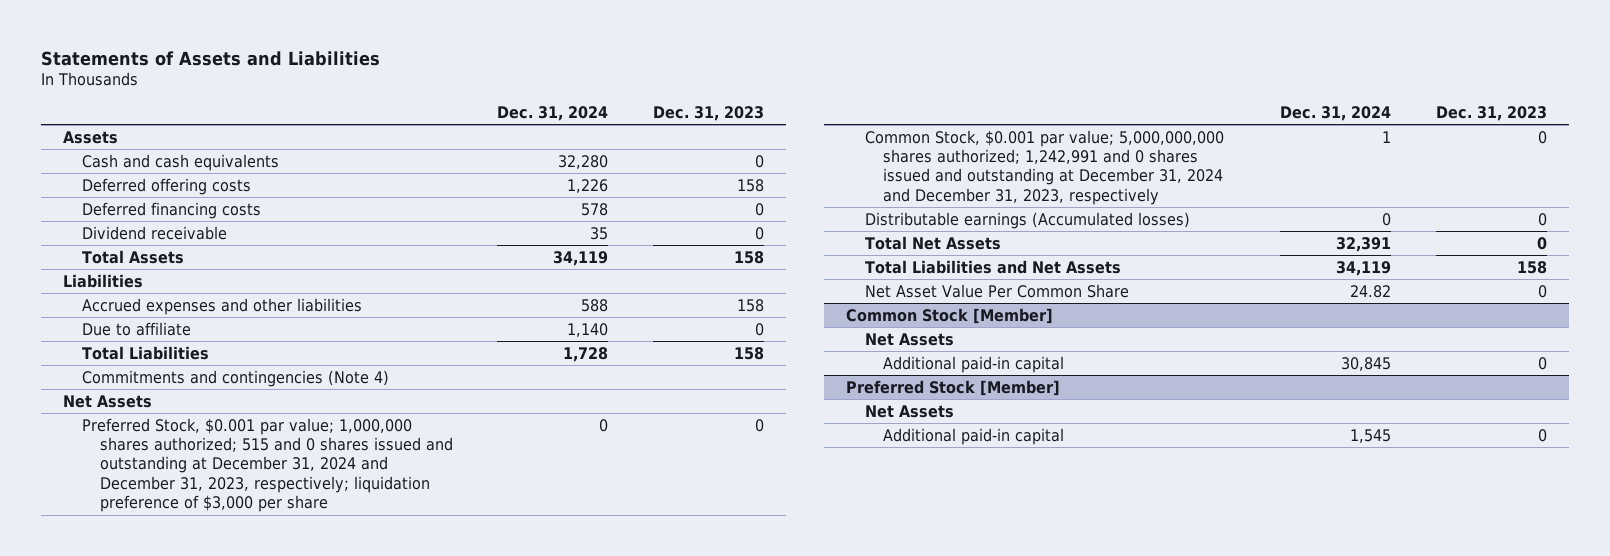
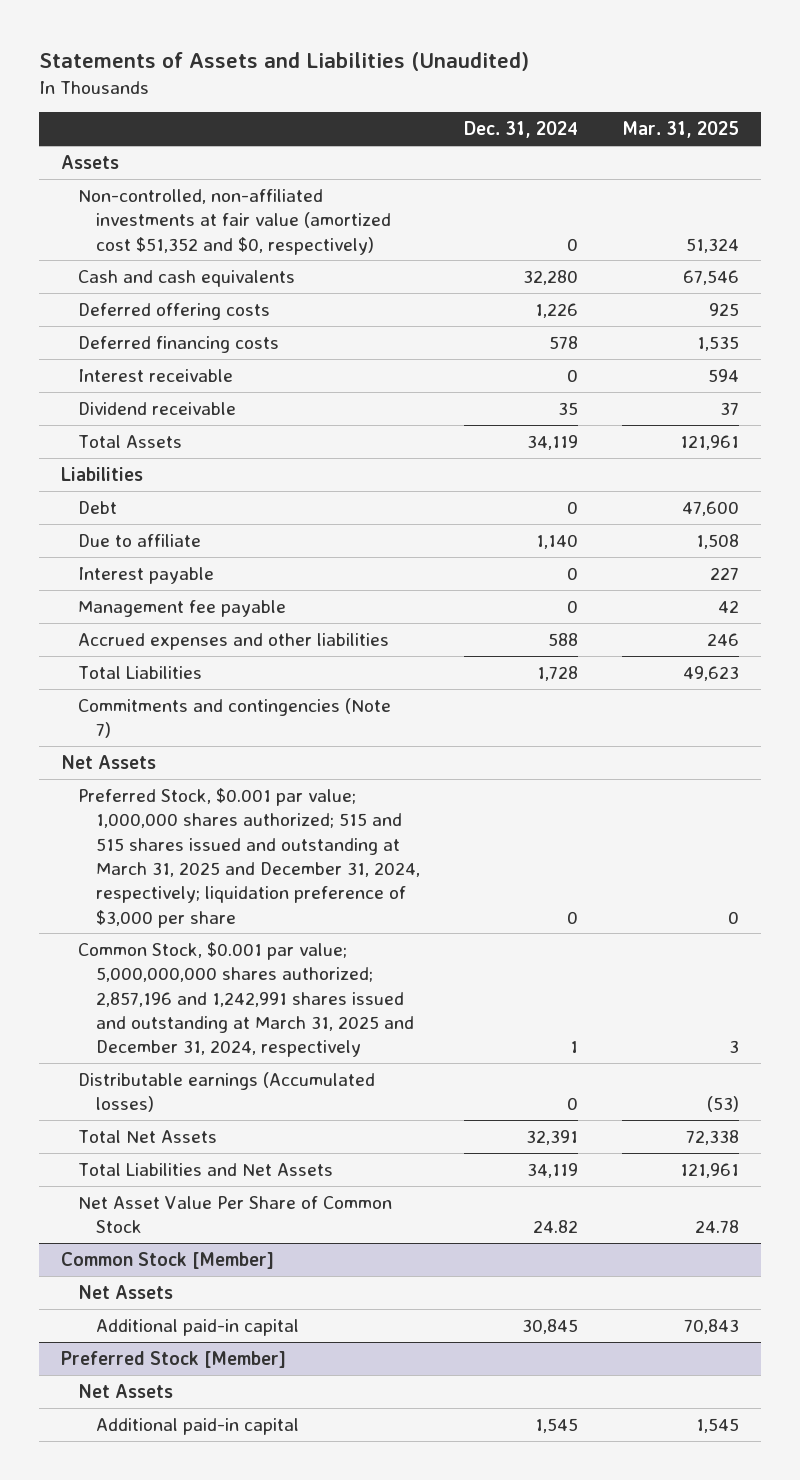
[40,50,380,66] Statements of Assets and Liabilities -> [38,51,529,71] Statements of Assets and Liabilities (Unaudited)
[652,106,764,122] Dec. 31, 2023 -> none
none -> [621,121,739,139] Mar. 31, 2025
none -> [78,188,392,255] Non-controlled, non-affiliated investments at fair value (amortized cost $51,352 and $0, respectively)
none -> [78,368,234,382] Interest receivable
none -> [78,500,118,514] Debt
none -> [78,566,215,584] Interest payable
none -> [78,599,287,617] Management fee payable
[81,297,362,315] Accrued expenses and other liabilities -> [78,632,390,650] Accrued expenses and other liabilities
[81,369,389,387] Commitments and contingencies (Note 4) -> [78,697,392,739] Commitments and contingencies (Note 7)
[81,417,454,513] Preferred Stock, $0.001 par value; 1,000,000 shares authorized; 515 and 0 shares issued and outstanding at December 31, 2024 and December 31, 2023, respectively; liquidation preference of $3,000 per share -> [78,787,421,928] Preferred Stock, $0.001 par value; 1,000,000 shares authorized; 515 and 515 shares issued and outstanding at March 31, 2025 and December 31, 2024, respectively; liquidation preference of $3,000 per share
[864,129,1224,205] Common Stock, $0.001 par value; 5,000,000,000 shares authorized; 1,242,991 and 0 shares issued and outstanding at December 31, 2024 and December 31, 2023, respectively -> [78,941,415,1058] Common Stock, $0.001 par value; 5,000,000,000 shares authorized; 2,857,196 and 1,242,991 shares issued and outstanding at March 31, 2025 and December 31, 2024, respectively
[864,283,1129,298] Net Asset Value Per Common Share -> [78,1195,393,1234] Net Asset Value Per Share of Common Stock

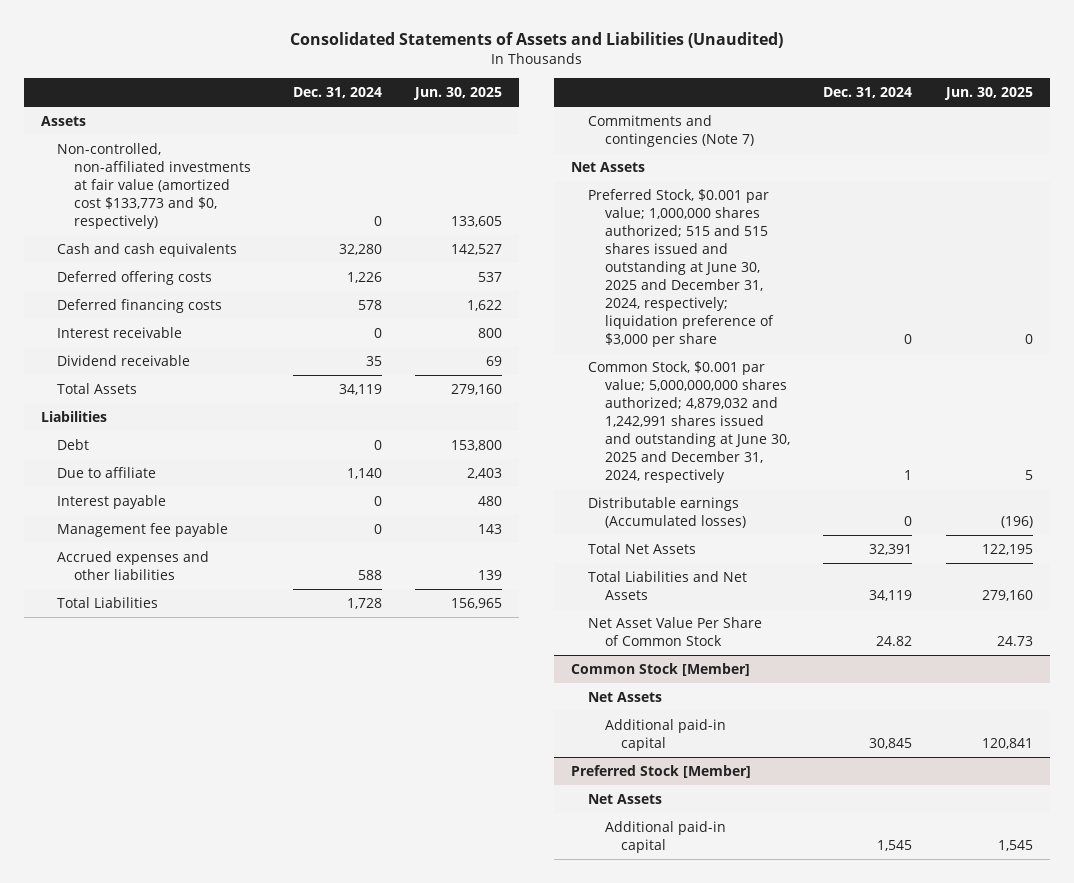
[38,51,529,71] Statements of Assets and Liabilities (Unaudited) -> [289,32,783,49] Consolidated Statements of Assets and Liabilities (Unaudited)
[621,121,739,139] Mar. 31, 2025 -> none
none -> [413,87,503,101] Jun. 30, 2025
[78,188,392,255] Non-controlled, non-affiliated investments at fair value (amortized cost $51,352 and $0, respectively) -> [57,143,251,229] Non-controlled, non-affiliated investments at fair value (amortized cost $133,773 and $0, respectively)
[78,787,421,928] Preferred Stock, $0.001 par value; 1,000,000 shares authorized; 515 and 515 shares issued and outstanding at March 31, 2025 and December 31, 2024, respectively; liquidation preference of $3,000 per share -> [587,189,774,347] Preferred Stock, $0.001 par value; 1,000,000 shares authorized; 515 and 515 shares issued and outstanding at June 30, 2025 and December 31, 2024, respectively; liquidation preference of $3,000 per share
[78,941,415,1058] Common Stock, $0.001 par value; 5,000,000,000 shares authorized; 2,857,196 and 1,242,991 shares issued and outstanding at March 31, 2025 and December 31, 2024, respectively -> [587,361,790,483] Common Stock, $0.001 par value; 5,000,000,000 shares authorized; 4,879,032 and 1,242,991 shares issued and outstanding at June 30, 2025 and December 31, 2024, respectively

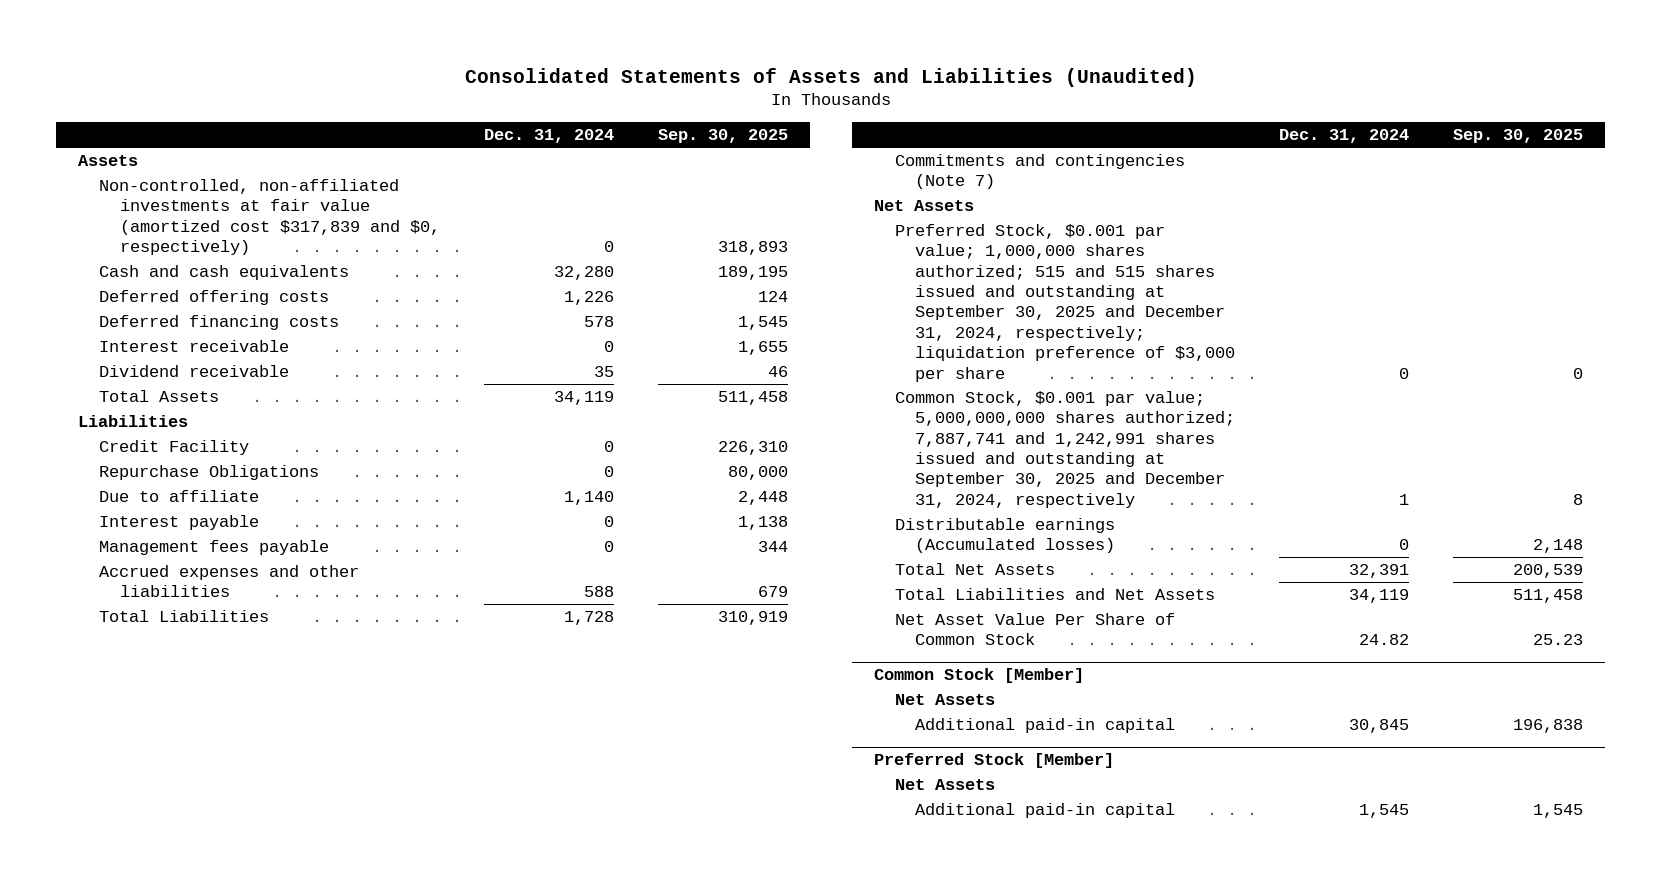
[413,87,503,101] Jun. 30, 2025 -> none
none -> [657,129,788,144] Sep. 30, 2025
[57,143,251,229] Non-controlled, non-affiliated investments at fair value (amortized cost $133,773 and $0, respectively) -> [98,179,440,256] Non-controlled, non-affiliated investments at fair value (amortized cost $317,839 and $0, respectively)
[57,439,90,451] Debt -> none
none -> [98,440,249,456] Credit Facility
none -> [98,465,319,481] Repurchase Obligations
[57,523,229,538] Management fee payable -> [98,540,329,556] Management fees payable
[587,189,774,347] Preferred Stock, $0.001 par value; 1,000,000 shares authorized; 515 and 515 shares issued and outstanding at June 30, 2025 and December 31, 2024, respectively; liquidation preference of $3,000 per share -> [894,224,1236,382] Preferred Stock, $0.001 par value; 1,000,000 shares authorized; 515 and 515 shares issued and outstanding at September 30, 2025 and December 31, 2024, respectively; liquidation preference of $3,000 per share
[587,361,790,483] Common Stock, $0.001 par value; 5,000,000,000 shares authorized; 4,879,032 and 1,242,991 shares issued and outstanding at June 30, 2025 and December 31, 2024, respectively -> [894,391,1236,508] Common Stock, $0.001 par value; 5,000,000,000 shares authorized; 7,887,741 and 1,242,991 shares issued and outstanding at September 30, 2025 and December 31, 2024, respectively

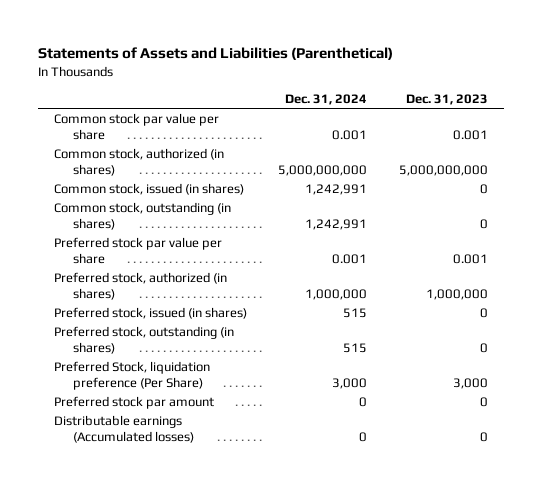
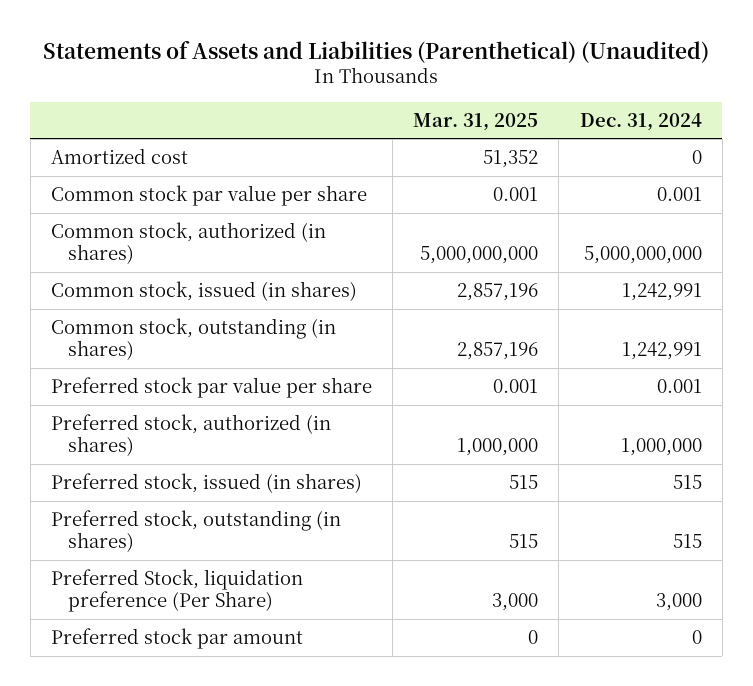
[37,47,393,61] Statements of Assets and Liabilities (Parenthetical) -> [43,40,710,63] Statements of Assets and Liabilities (Parenthetical) (Unaudited)
[405,94,488,106] Dec. 31, 2023 -> none
none -> [413,112,539,131] Mar. 31, 2025
none -> [50,147,188,164] Amortized cost
[53,414,194,443] Distributable earnings (Accumulated losses) -> none

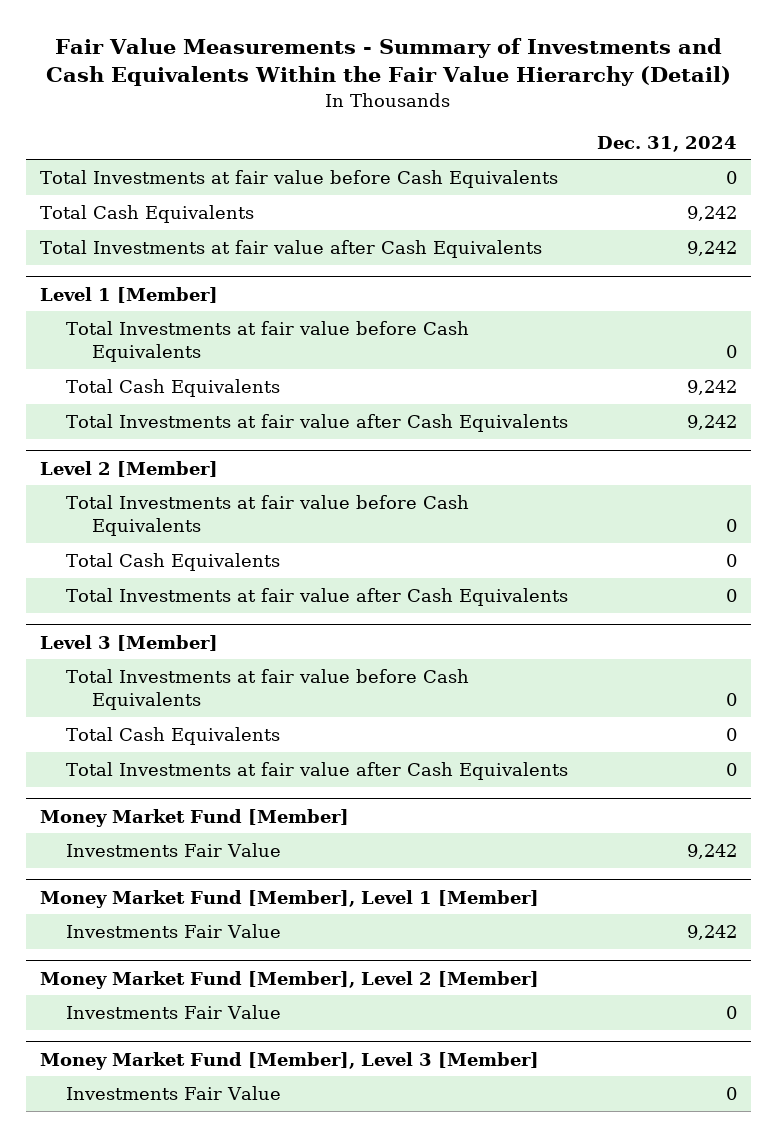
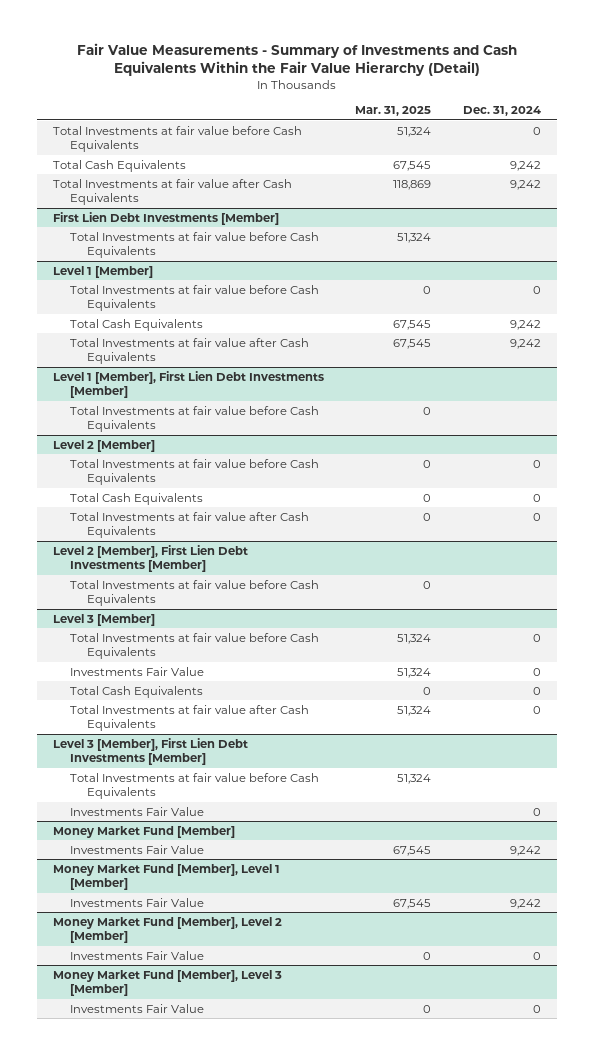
none -> [355,105,432,116] Mar. 31, 2025
none -> [52,211,279,225] First Lien Debt Investments [Member]
none -> [70,231,320,259] Total Investments at fair value before Cash Equivalents
none -> [52,370,324,399] Level 1 [Member], First Lien Debt Investments [Member]
none -> [70,405,320,433] Total Investments at fair value before Cash Equivalents
none -> [52,544,248,573] Level 2 [Member], First Lien Debt Investments [Member]
none -> [70,579,320,607] Total Investments at fair value before Cash Equivalents
none -> [70,666,205,676] Investments Fair Value
none -> [52,737,248,766] Level 3 [Member], First Lien Debt Investments [Member]
none -> [70,772,320,800] Total Investments at fair value before Cash Equivalents
none -> [70,806,205,816] Investments Fair Value

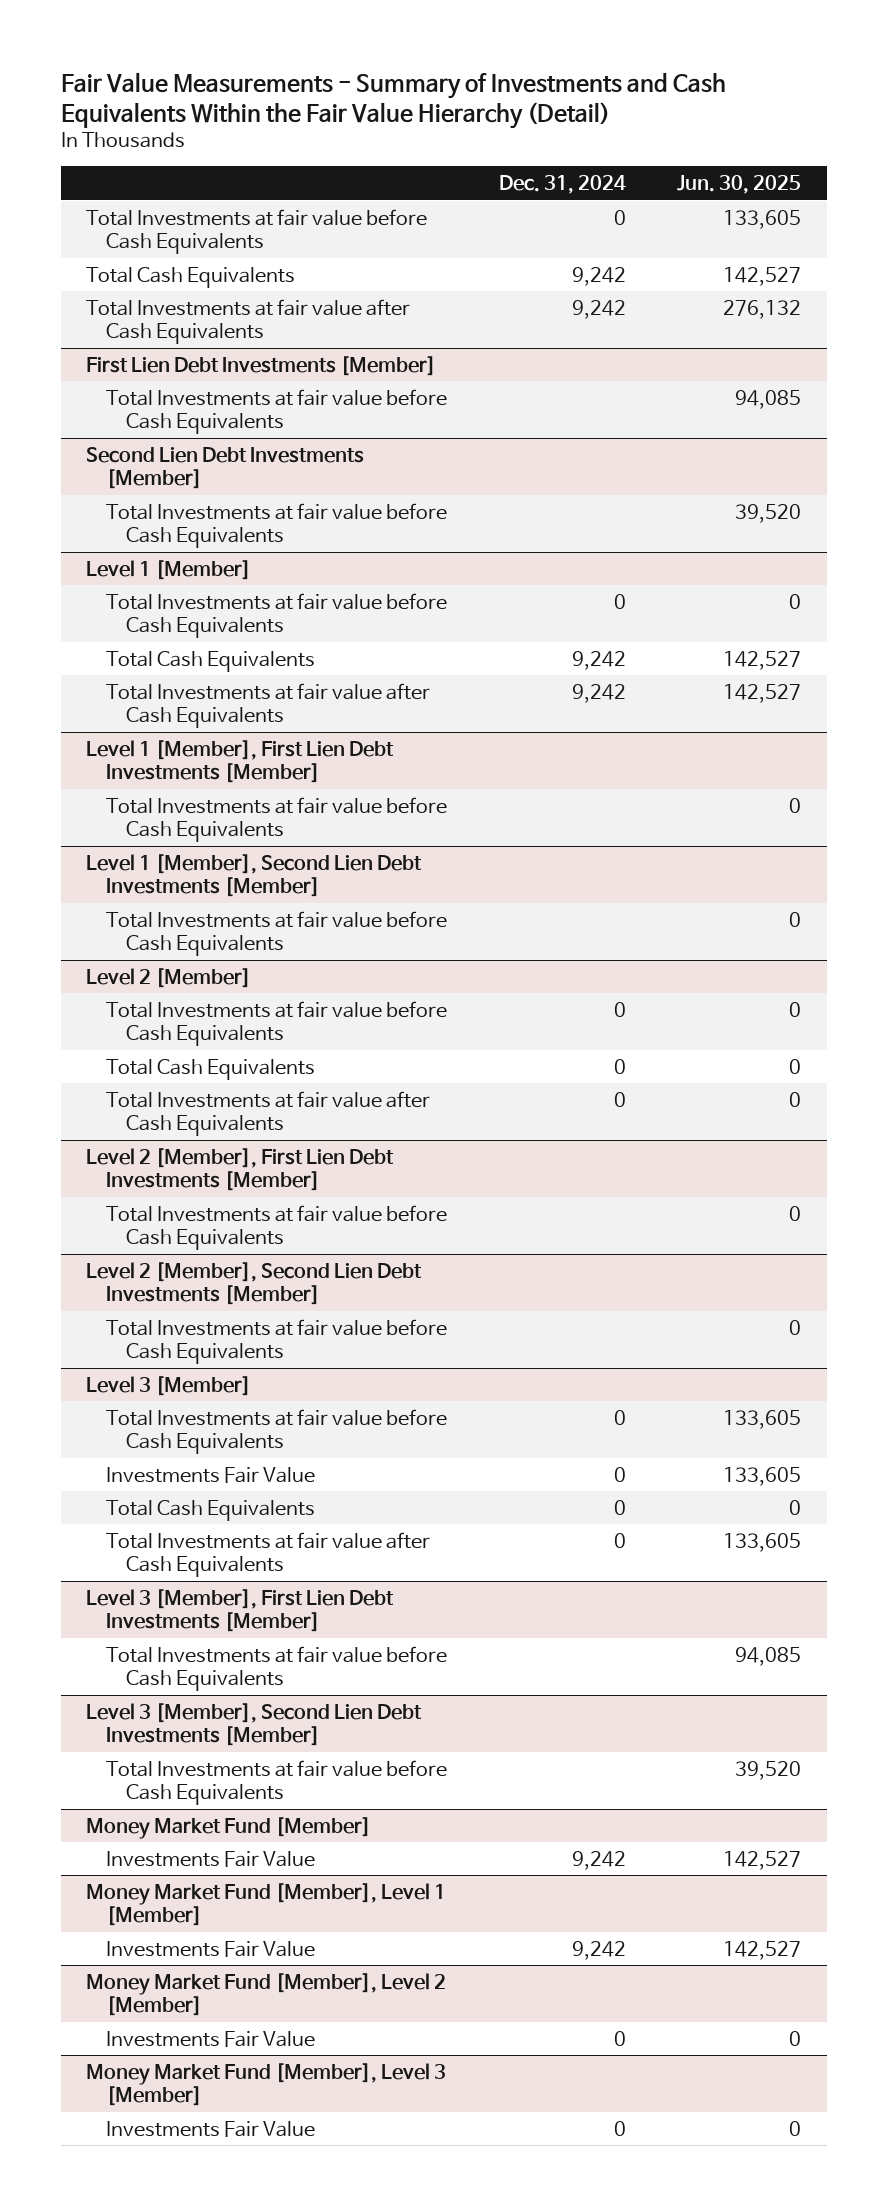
[355,105,432,116] Mar. 31, 2025 -> none
none -> [677,174,802,194] Jun. 30, 2025
none -> [86,446,365,489] Second Lien Debt Investments [Member]
none -> [106,502,448,548] Total Investments at fair value before Cash Equivalents
none -> [86,853,423,897] Level 1 [Member], Second Lien Debt Investments [Member]
none -> [106,910,448,956] Total Investments at fair value before Cash Equivalents
none -> [86,1261,423,1305] Level 2 [Member], Second Lien Debt Investments [Member]
none -> [106,1318,448,1364] Total Investments at fair value before Cash Equivalents
[70,806,205,816] Investments Fair Value -> none
none -> [86,1702,423,1746] Level 3 [Member], Second Lien Debt Investments [Member]
none -> [106,1759,448,1805] Total Investments at fair value before Cash Equivalents

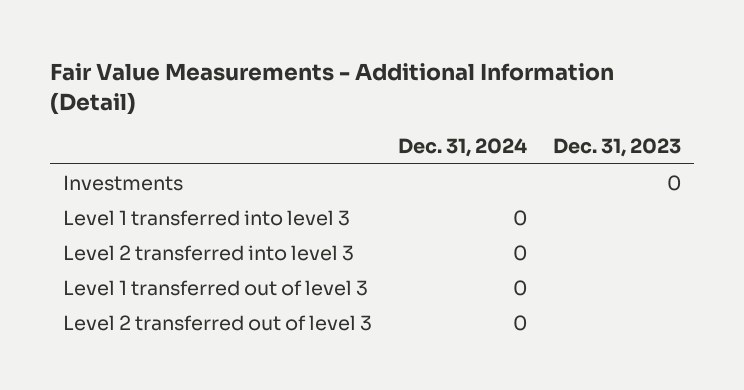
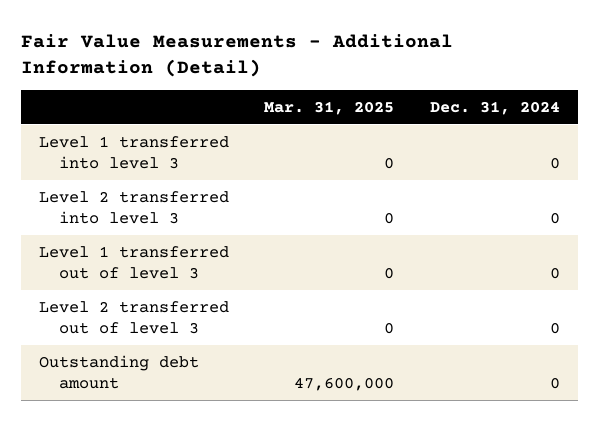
[552,138,681,158] Dec. 31, 2023 -> none
none -> [264,101,395,116] Mar. 31, 2025
[62,174,183,191] Investments -> none
none -> [38,354,199,390] Outstanding debt amount

